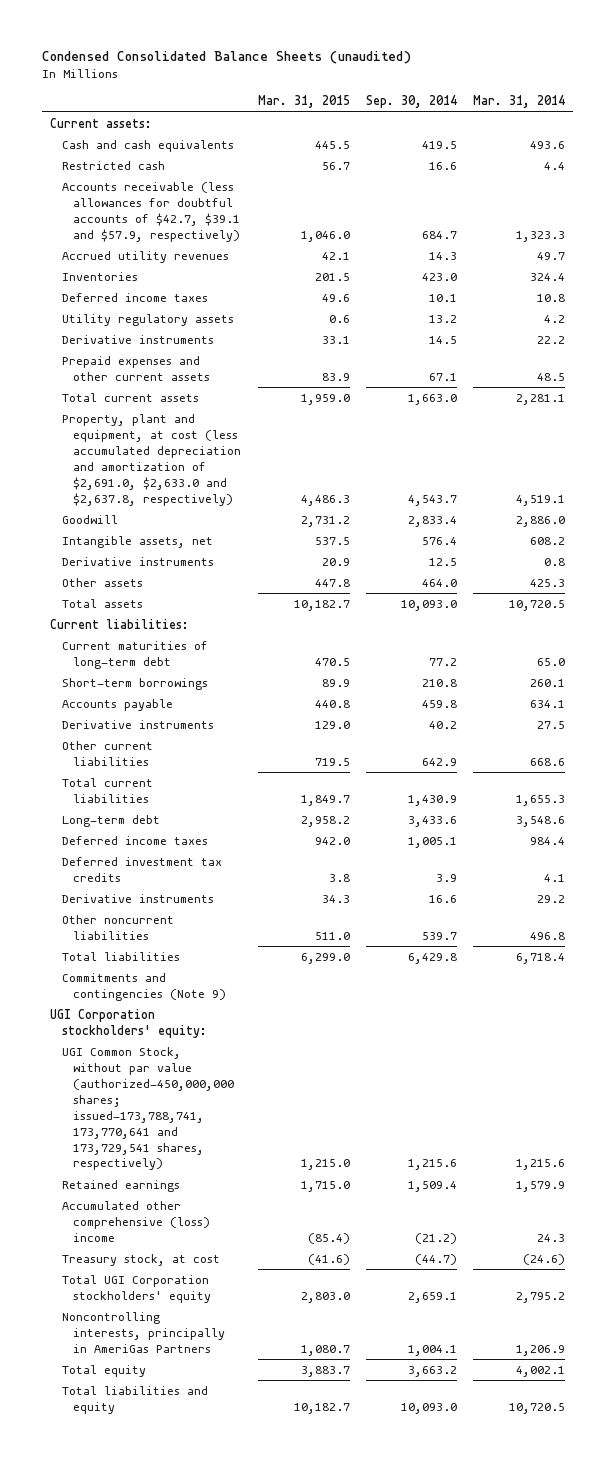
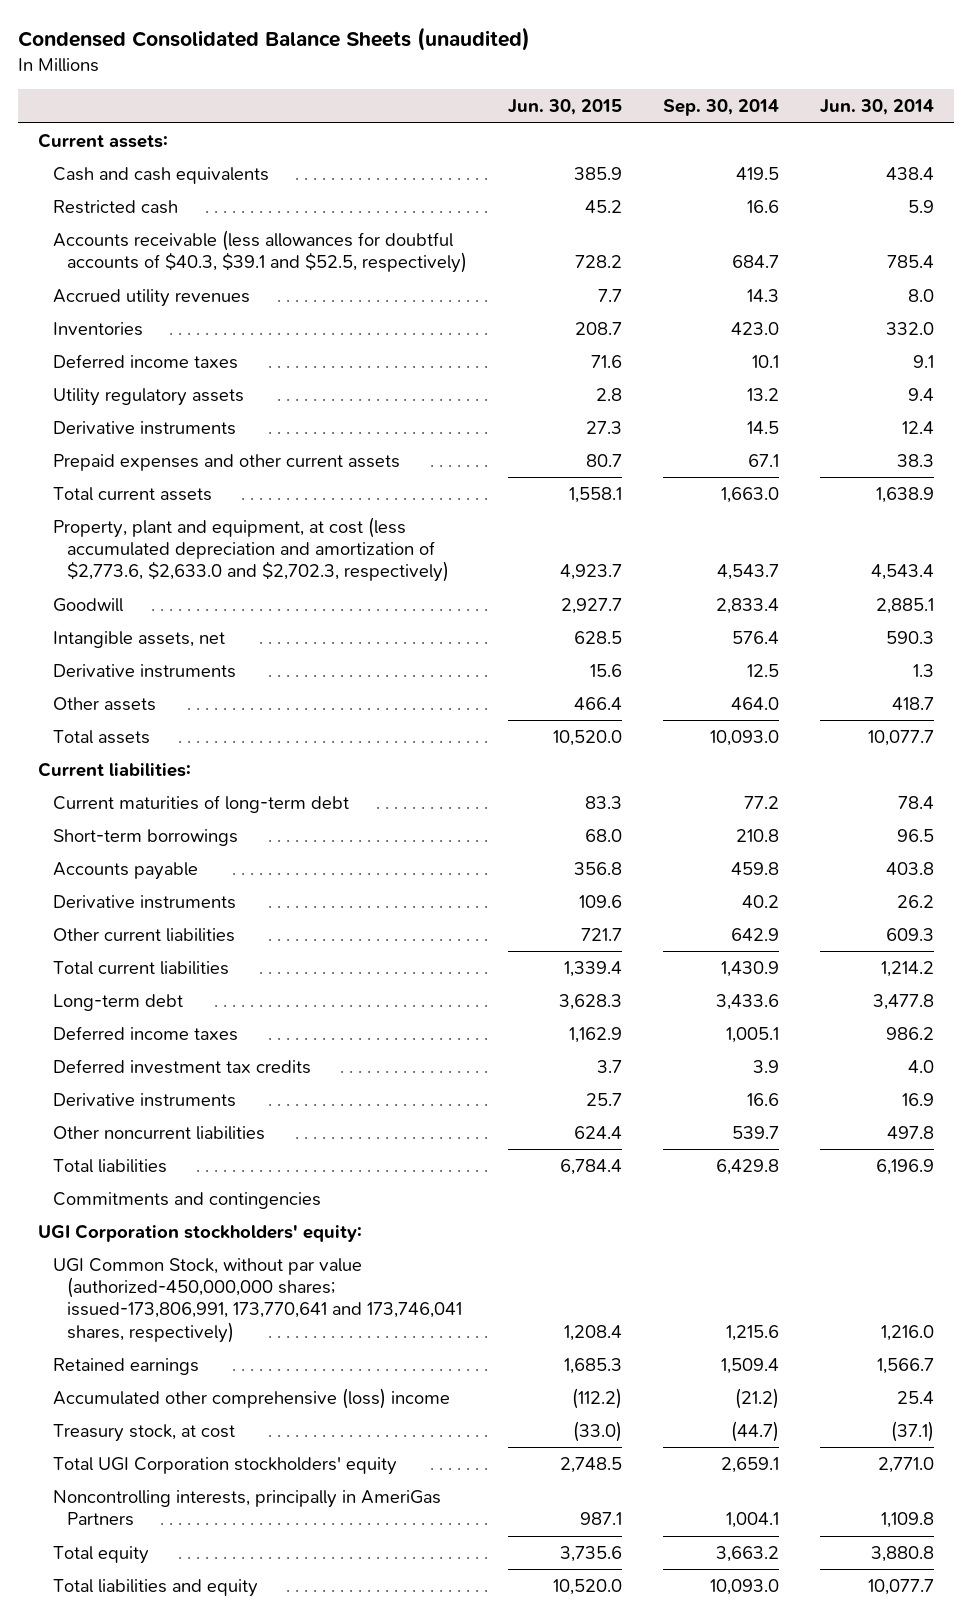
[257,95,350,109] Mar. 31, 2015 -> none
[472,95,565,109] Mar. 31, 2014 -> none
none -> [507,99,622,116] Jun. 30, 2015
none -> [819,99,934,116] Jun. 30, 2014
[61,181,241,242] Accounts receivable (less allowances for doubtful accounts of $42.7, $39.1 and $57.9, respectively) -> [52,229,468,274] Accounts receivable (less allowances for doubtful accounts of $40.3, $39.1 and $52.5, respectively)
[61,413,242,506] Property, plant and equipment, at cost (less accumulated depreciation and amortization of $2,691.0, $2,633.0 and $2,637.8, respectively) -> [52,516,450,583] Property, plant and equipment, at cost (less accumulated depreciation and amortization of $2,773.6, $2,633.0 and $2,702.3, respectively)
[61,972,227,1001] Commitments and contingencies (Note 9) -> [52,1191,321,1209] Commitments and contingencies
[61,1046,235,1171] UGI Common Stock, without par value (authorized-450,000,000 shares; issued-173,788,741, 173,770,641 and 173,729,541 shares, respectively) -> [52,1257,463,1343] UGI Common Stock, without par value (authorized-450,000,000 shares; issued-173,806,991, 173,770,641 and 173,746,041 shares, respectively)

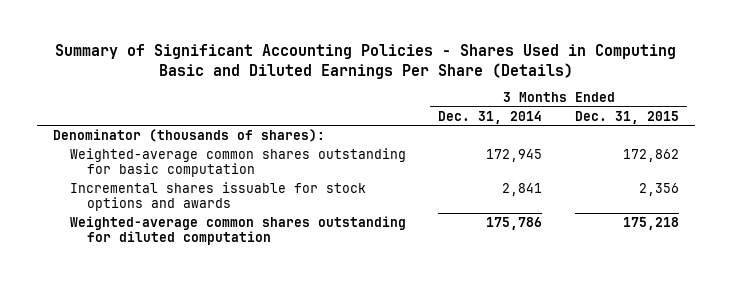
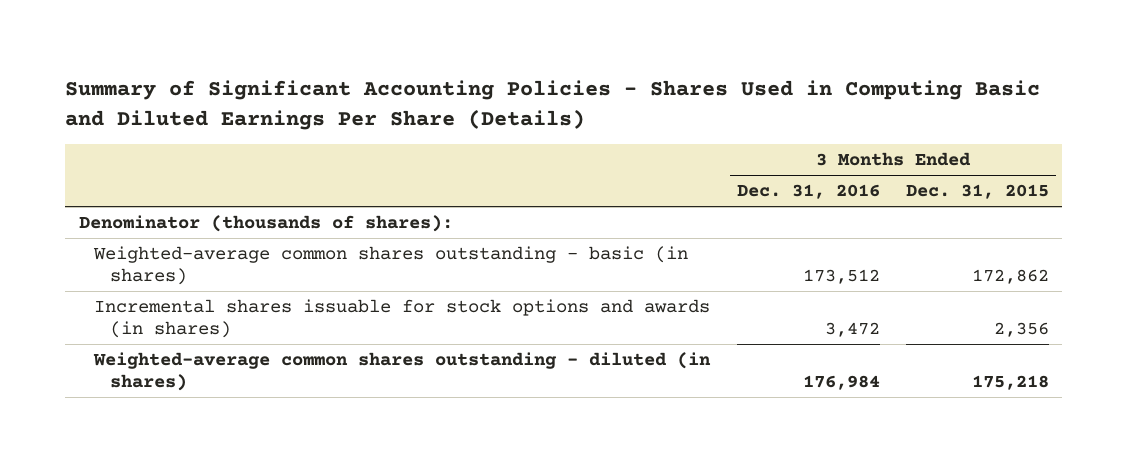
[438,110,543,124] Dec. 31, 2014 -> none
none -> [736,184,880,200] Dec. 31, 2016
[69,147,406,177] Weighted-average common shares outstanding for basic computation -> [93,246,689,286] Weighted-average common shares outstanding - basic (in shares)
[69,181,366,211] Incremental shares issuable for stock options and awards -> [94,299,711,339] Incremental shares issuable for stock options and awards (in shares)
[69,215,406,245] Weighted-average common shares outstanding for diluted computation -> [93,352,712,392] Weighted-average common shares outstanding - diluted (in shares)

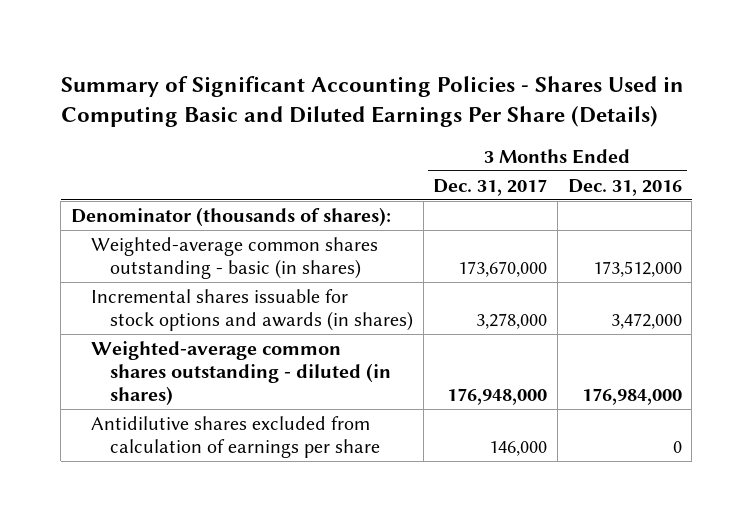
[906,184,1050,200] Dec. 31, 2015 -> none
none -> [433,178,548,196] Dec. 31, 2017
[802,269,880,285] 173,512 -> [592,261,682,278] 173,512,000
[824,322,880,338] 3,472 -> [610,313,682,330] 3,472,000
[802,375,880,391] 176,984 -> [581,388,682,406] 176,984,000
none -> [90,415,381,459] Antidilutive shares excluded from calculation of earnings per share

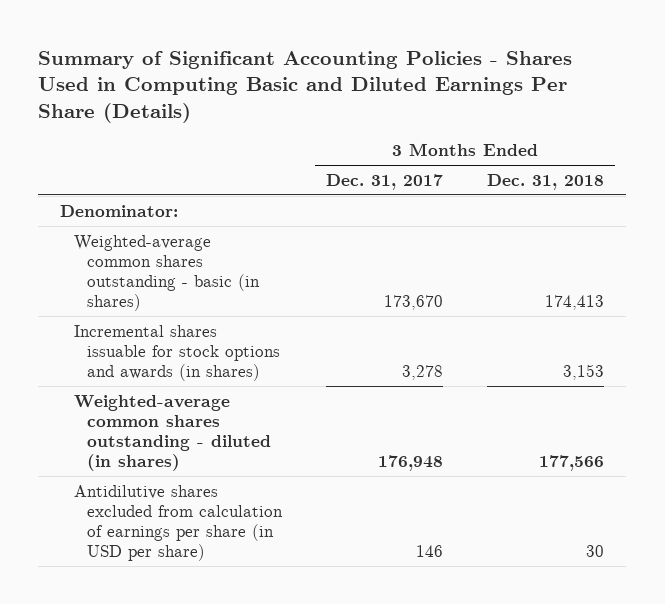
[567,178,682,196] Dec. 31, 2016 -> none
none -> [487,173,605,190] Dec. 31, 2018
[71,206,392,227] Denominator (thousands of shares): -> [60,204,179,217] Denominator:
[458,261,548,278] 173,670,000 -> [384,294,444,310] 173,670
[476,313,548,330] 3,278,000 -> [402,364,444,380] 3,278
[447,388,548,406] 176,948,000 -> [378,454,444,471] 176,948
[90,415,381,459] Antidilutive shares excluded from calculation of earnings per share -> [73,484,284,561] Antidilutive shares excluded from calculation of earnings per share (in USD per share)
[489,441,548,457] 146,000 -> [416,544,444,557] 146

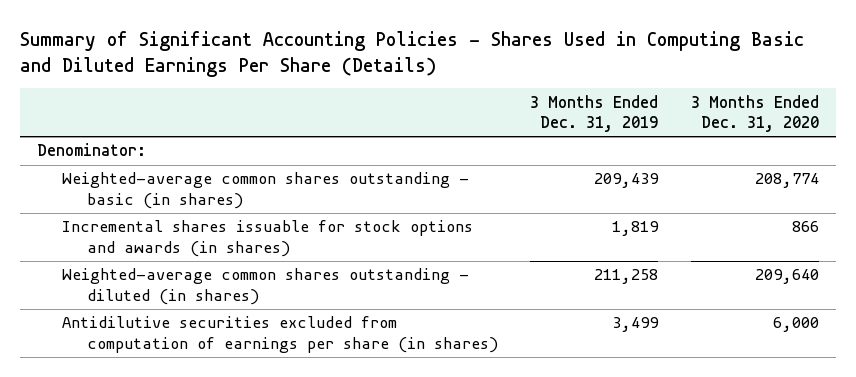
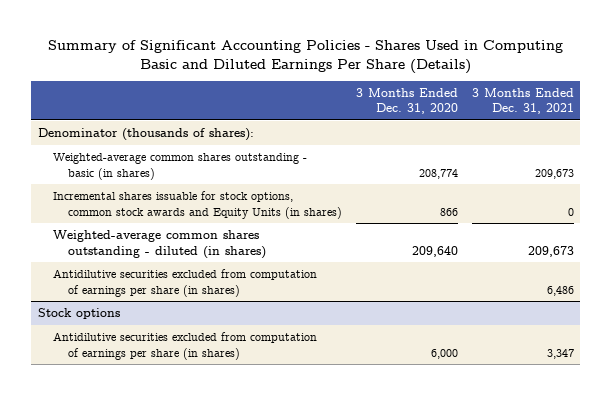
[530,94,659,133] 3 Months Ended Dec. 31, 2019 -> none
none -> [471,87,574,115] 3 Months Ended Dec. 31, 2021
[36,143,146,157] Denominator: -> [37,127,254,141] Denominator (thousands of shares):
[61,220,473,258] Incremental shares issuable for stock options and awards (in shares) -> [53,190,343,219] Incremental shares issuable for stock options, common stock awards and Equity Units (in shares)
none -> [53,268,318,297] Antidilutive securities excluded from computation of earnings per share (in shares)
none -> [37,307,120,319] Stock options

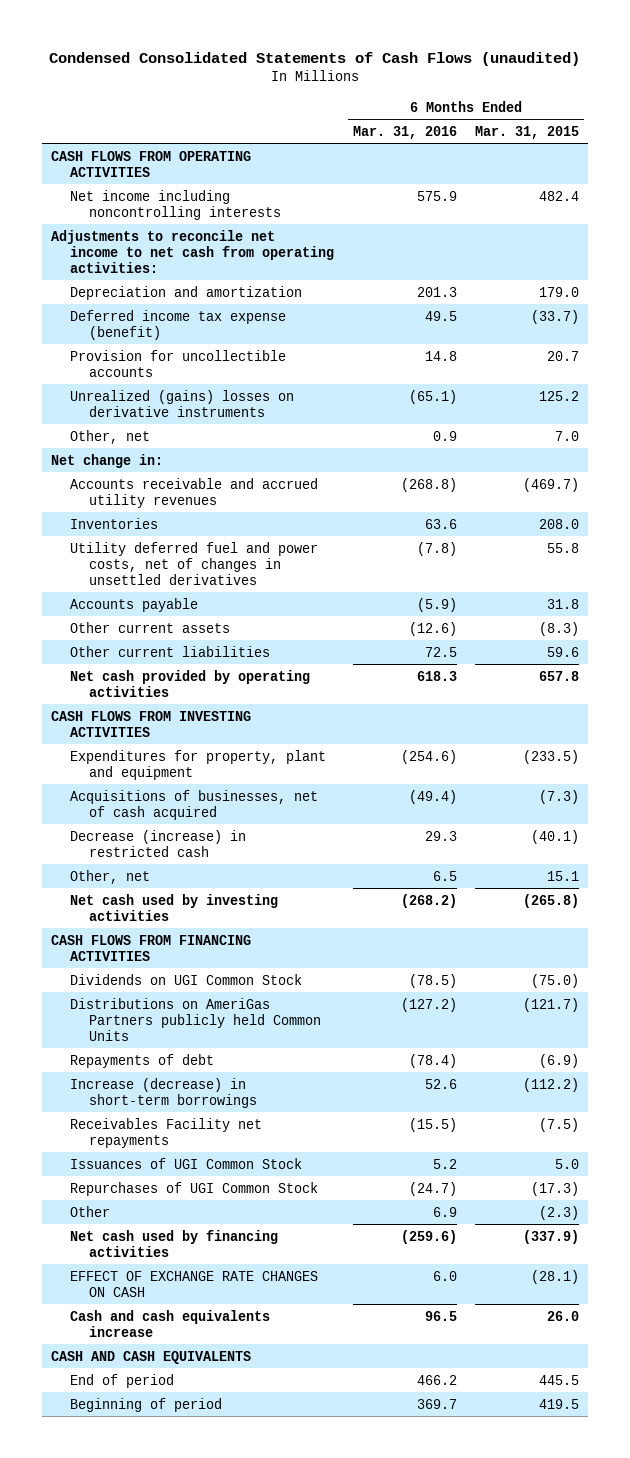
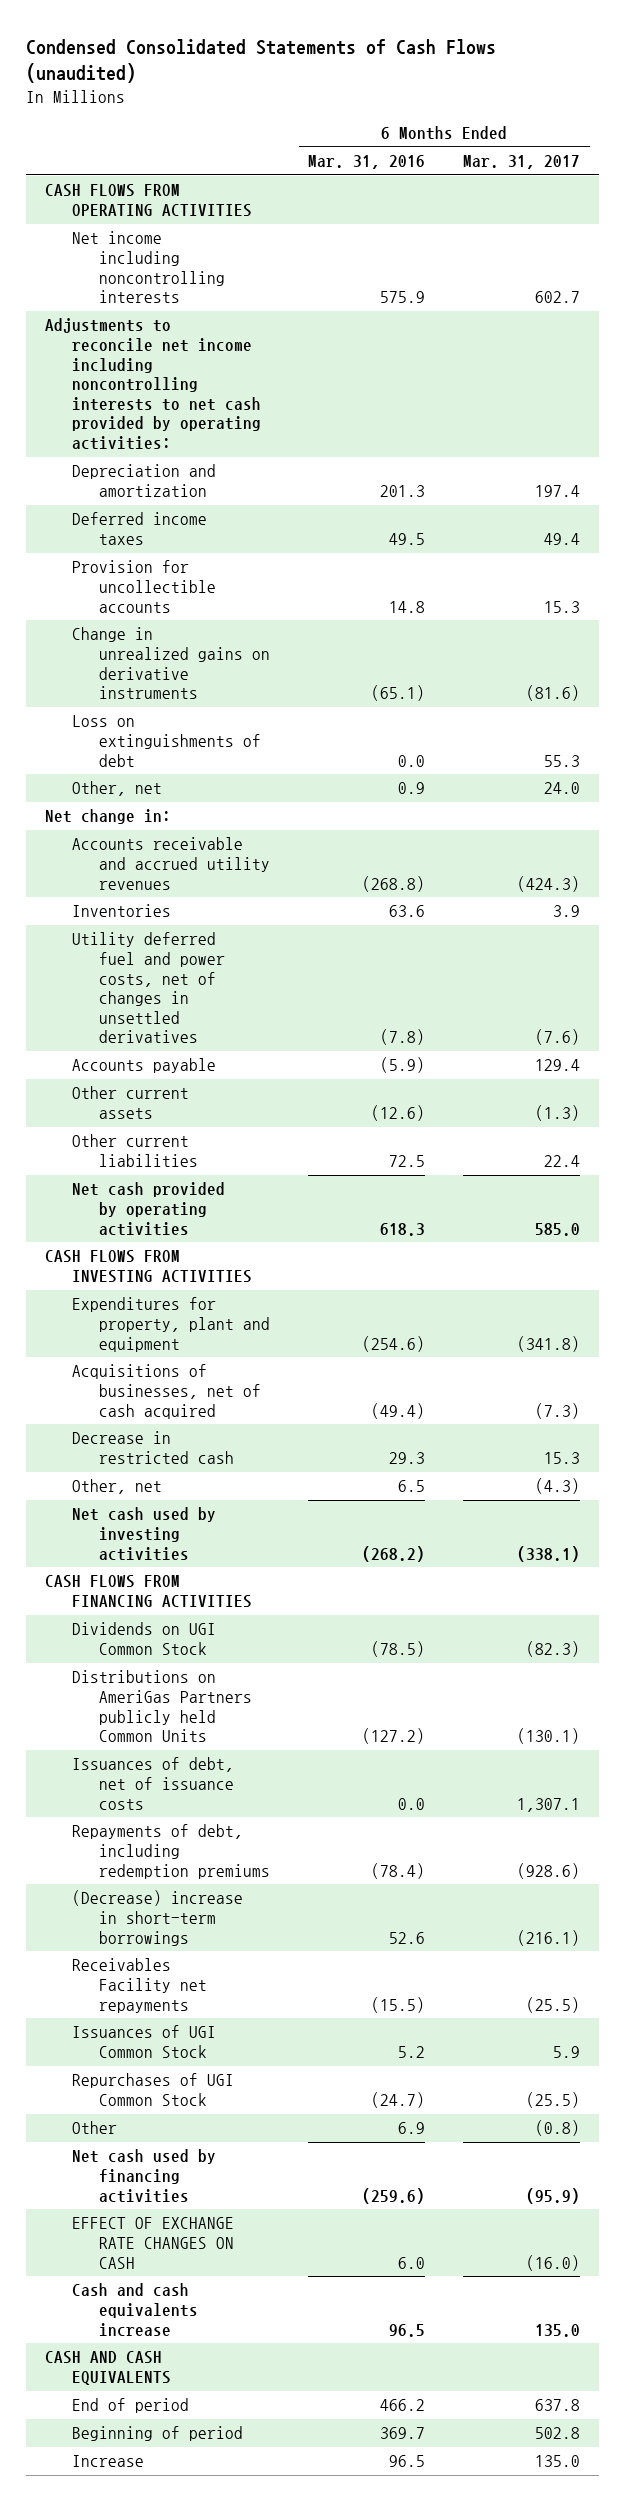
[475,125,580,139] Mar. 31, 2015 -> none
none -> [463,155,581,170] Mar. 31, 2017
[50,229,335,273] Adjustments to reconcile net income to net cash from operating activities: -> [45,318,262,450] Adjustments to reconcile net income including noncontrolling interests to net cash provided by operating activities:
[70,309,287,340] Deferred income tax expense (benefit) -> [72,512,208,546] Deferred income taxes
[70,389,295,417] Unrealized (gains) losses on derivative instruments -> [72,627,271,700] Change in unrealized gains on derivative instruments
none -> [72,715,262,767] Loss on extinguishments of debt
[70,829,247,857] Decrease (increase) in restricted cash -> [72,1431,235,1465] Decrease in restricted cash
none -> [72,1757,235,1810] Issuances of debt, net of issuance costs
[70,1053,215,1068] Repayments of debt -> [72,1824,271,1879] Repayments of debt, including redemption premiums
[70,1077,258,1108] Increase (decrease) in short-term borrowings -> [72,1890,244,1946] (Decrease) increase in short-term borrowings
none -> [72,2455,145,2468] Increase

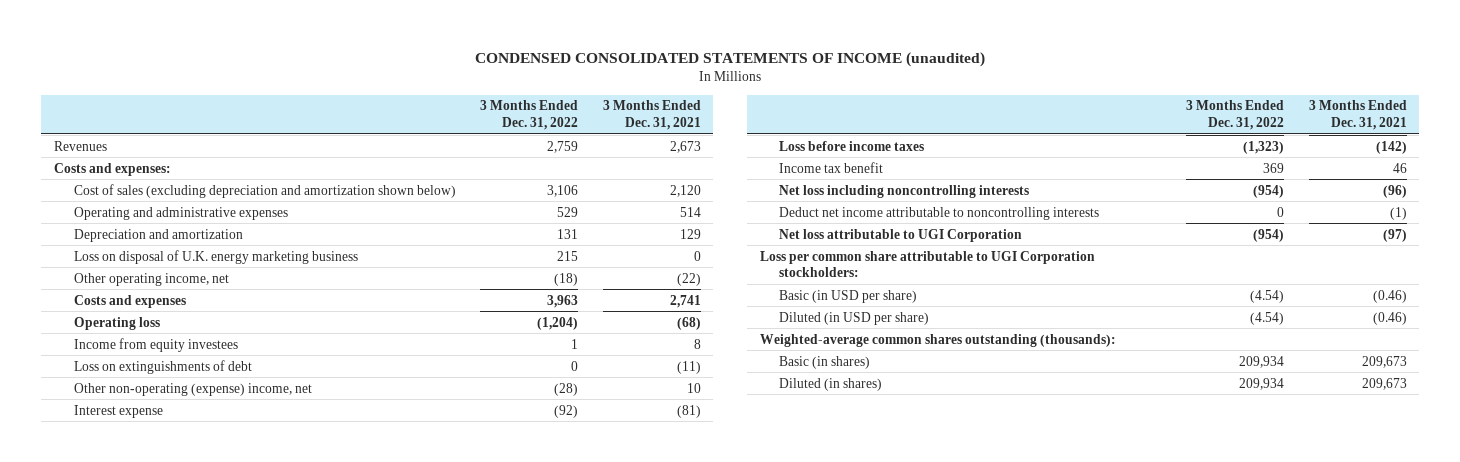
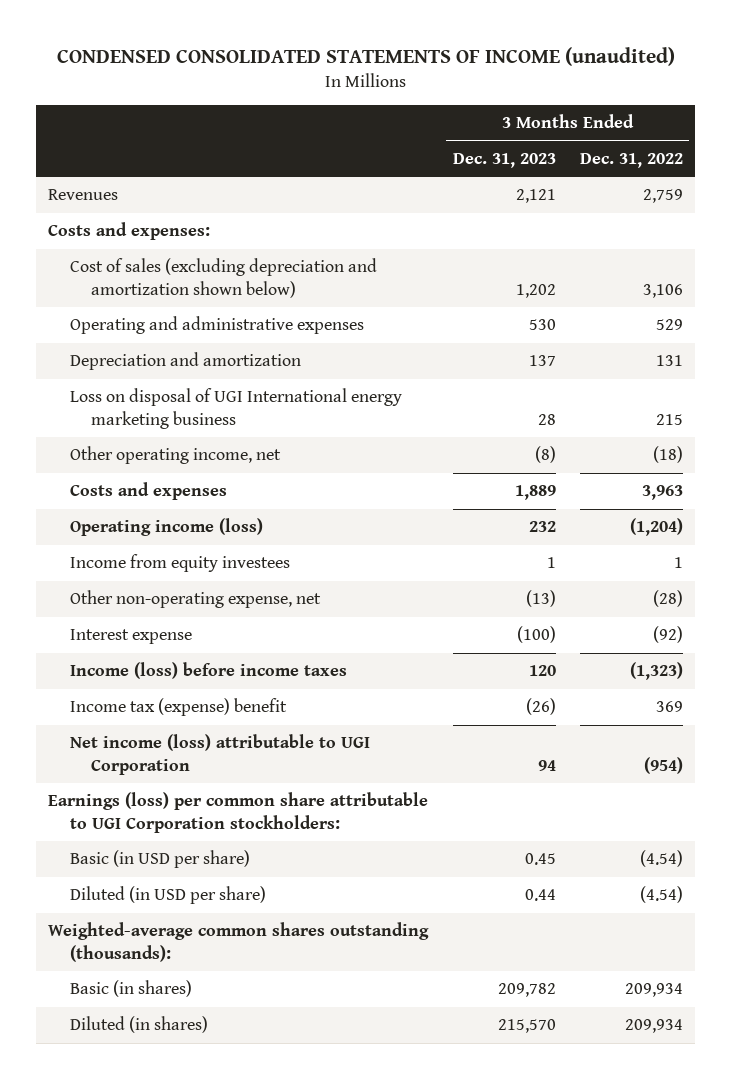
[602,100,701,131] 3 Months Ended Dec. 31, 2021 -> none
none -> [452,152,556,168] Dec. 31, 2023
[73,249,358,264] Loss on disposal of U.K. energy marketing business -> [69,388,402,429] Loss on disposal of UGI International energy marketing business
[73,316,160,330] Operating loss -> [69,518,263,537] Operating income (loss)
[73,359,252,374] Loss on extinguishments of debt -> none
[73,382,312,396] Other non-operating (expense) income, net -> [69,590,321,609] Other non-operating expense, net
[779,184,1030,198] Net loss including noncontrolling interests -> none
[779,206,1100,220] Deduct net income attributable to noncontrolling interests -> none
[779,140,925,151] Loss before income taxes -> [69,662,347,680] Income (loss) before income taxes
[779,161,884,173] Income tax benefit -> [69,698,287,717] Income tax (expense) benefit
[779,228,1023,242] Net loss attributable to UGI Corporation -> [69,734,370,775] Net income (loss) attributable to UGI Corporation
[759,250,1095,278] Loss per common share attributable to UGI Corporation stockholders: -> [48,792,429,833] Earnings (loss) per common share attributable to UGI Corporation stockholders:

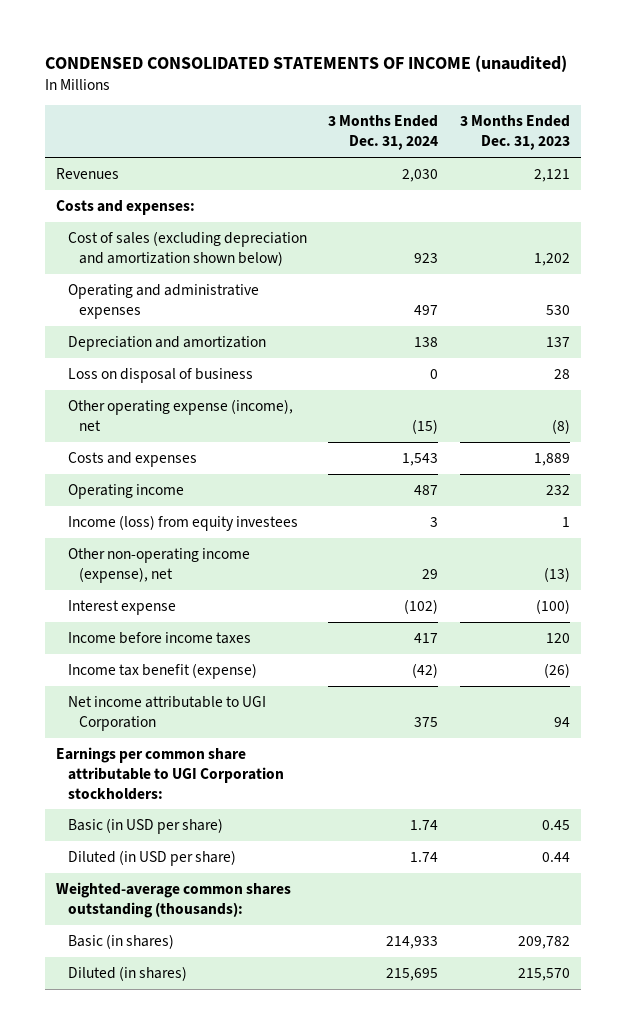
[579,152,683,168] Dec. 31, 2022 -> none
none -> [328,115,439,151] 3 Months Ended Dec. 31, 2024
[69,388,402,429] Loss on disposal of UGI International energy marketing business -> [67,368,253,384] Loss on disposal of business
[69,446,281,465] Other operating income, net -> [67,399,293,431] Other operating expense (income), net
[69,518,263,537] Operating income (loss) -> [67,484,184,500] Operating income
[69,554,290,573] Income from equity investees -> [67,515,298,532] Income (loss) from equity investees
[69,590,321,609] Other non-operating expense, net -> [67,548,250,583] Other non-operating income (expense), net
[69,662,347,680] Income (loss) before income taxes -> [67,632,251,645] Income before income taxes
[69,698,287,717] Income tax (expense) benefit -> [67,663,257,680] Income tax benefit (expense)
[69,734,370,775] Net income (loss) attributable to UGI Corporation -> [67,696,266,731] Net income attributable to UGI Corporation
[48,792,429,833] Earnings (loss) per common share attributable to UGI Corporation stockholders: -> [55,747,284,800] Earnings per common share attributable to UGI Corporation stockholders:

